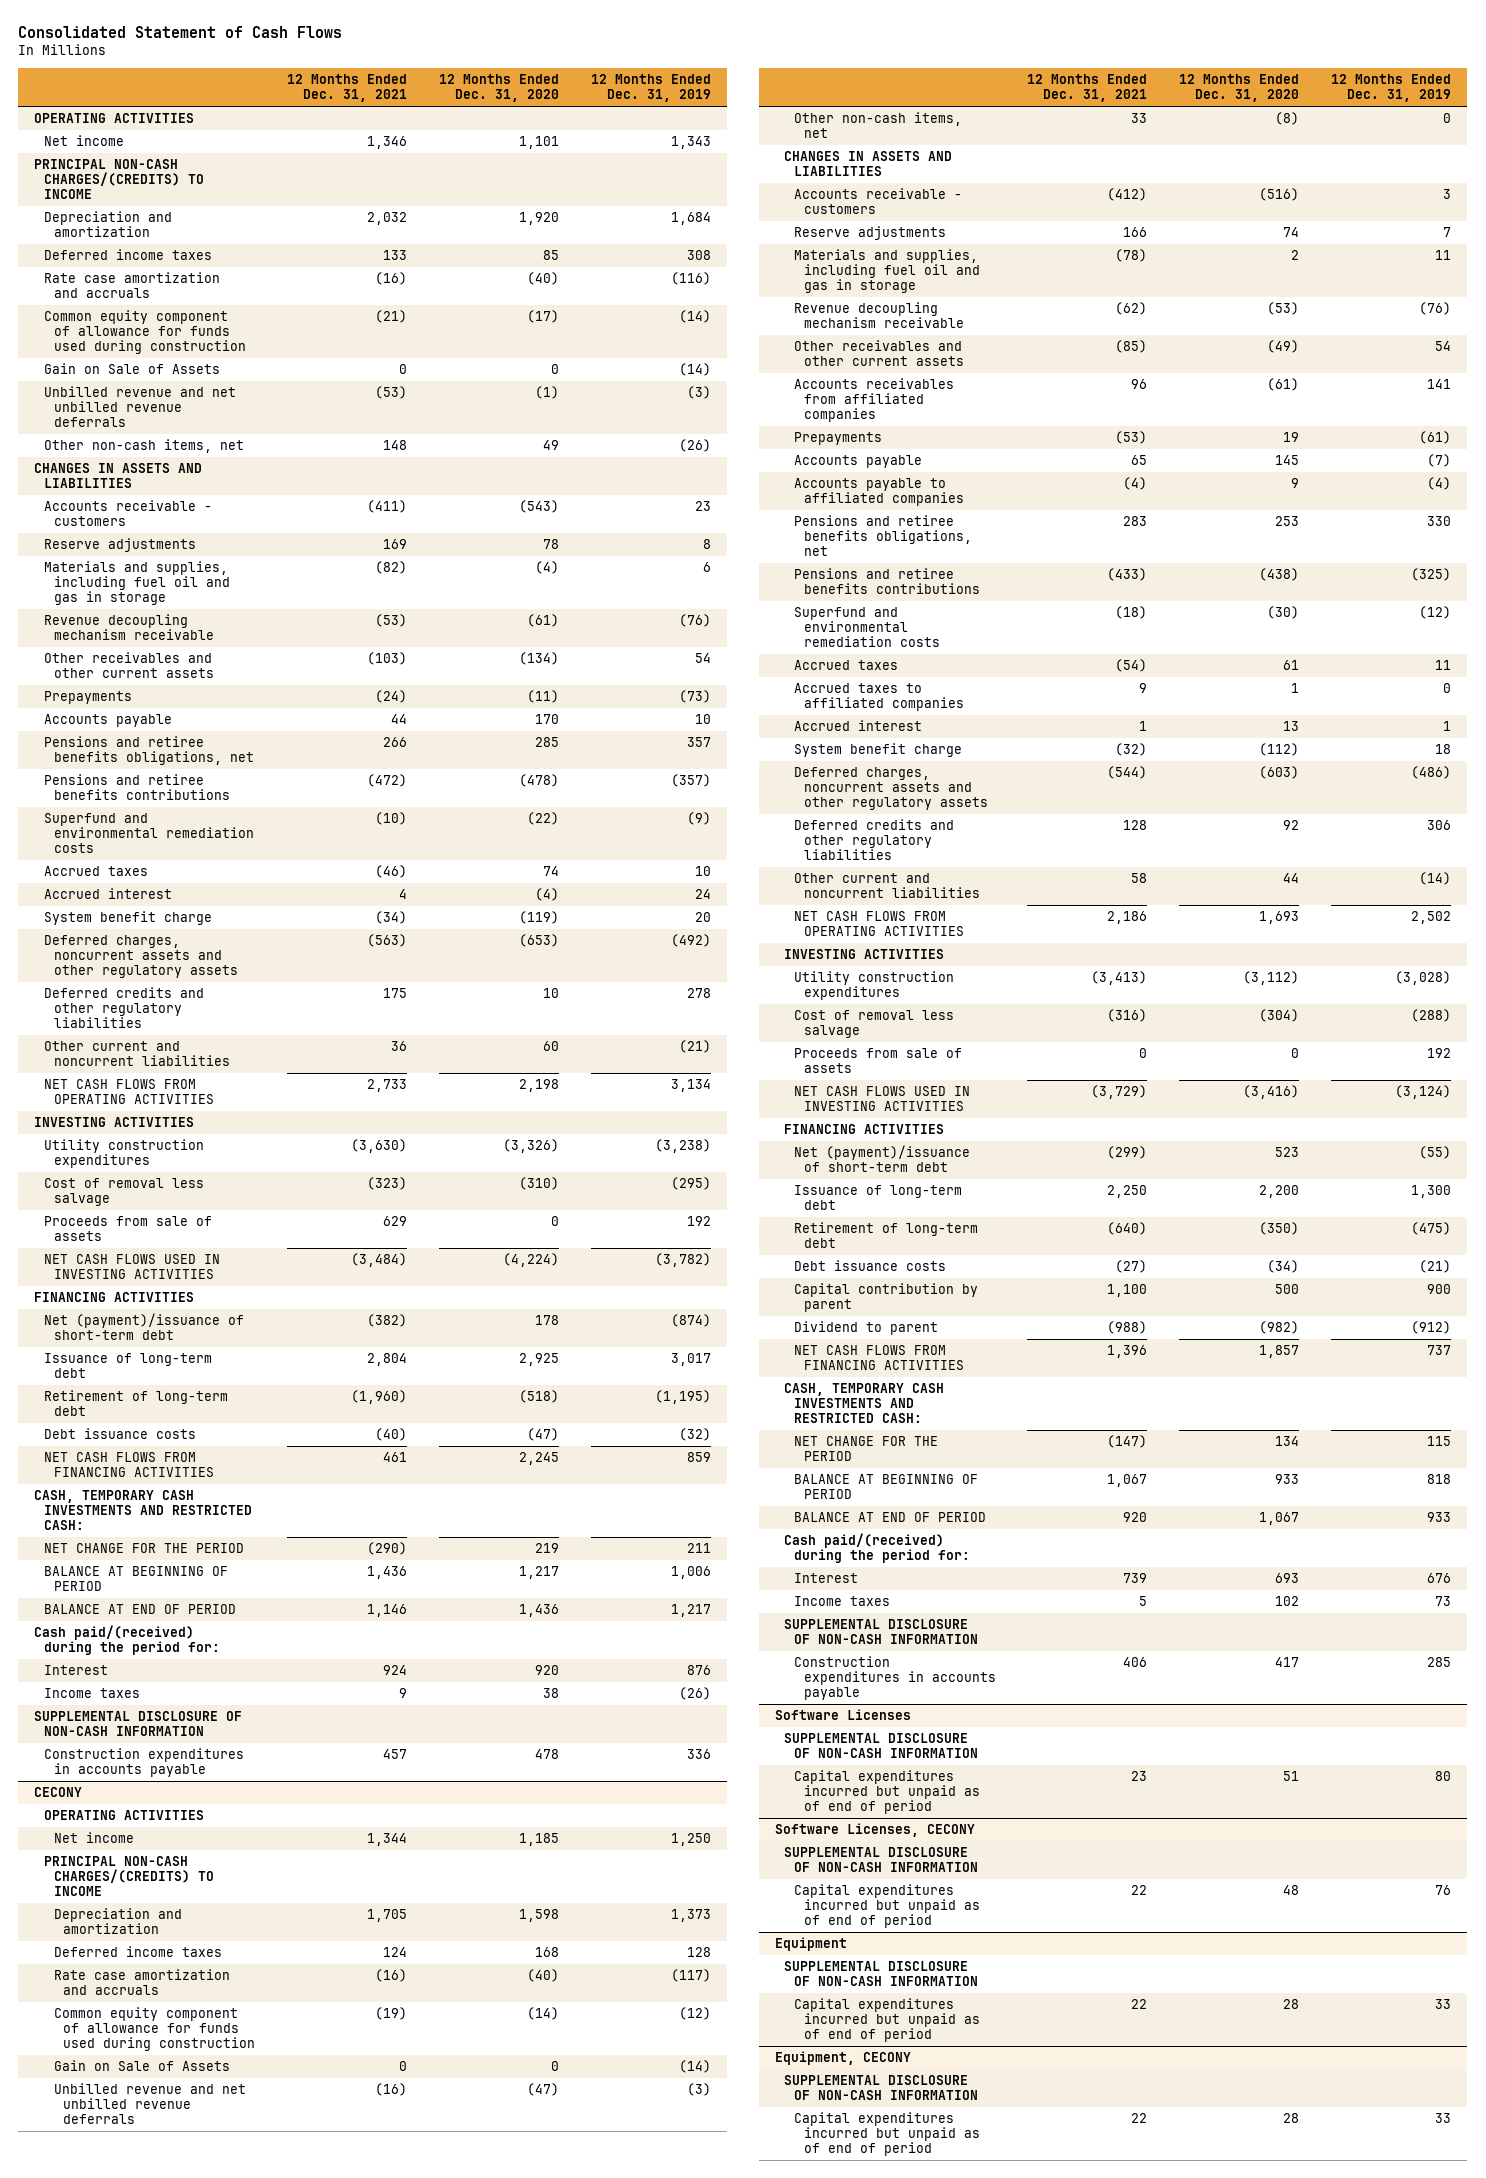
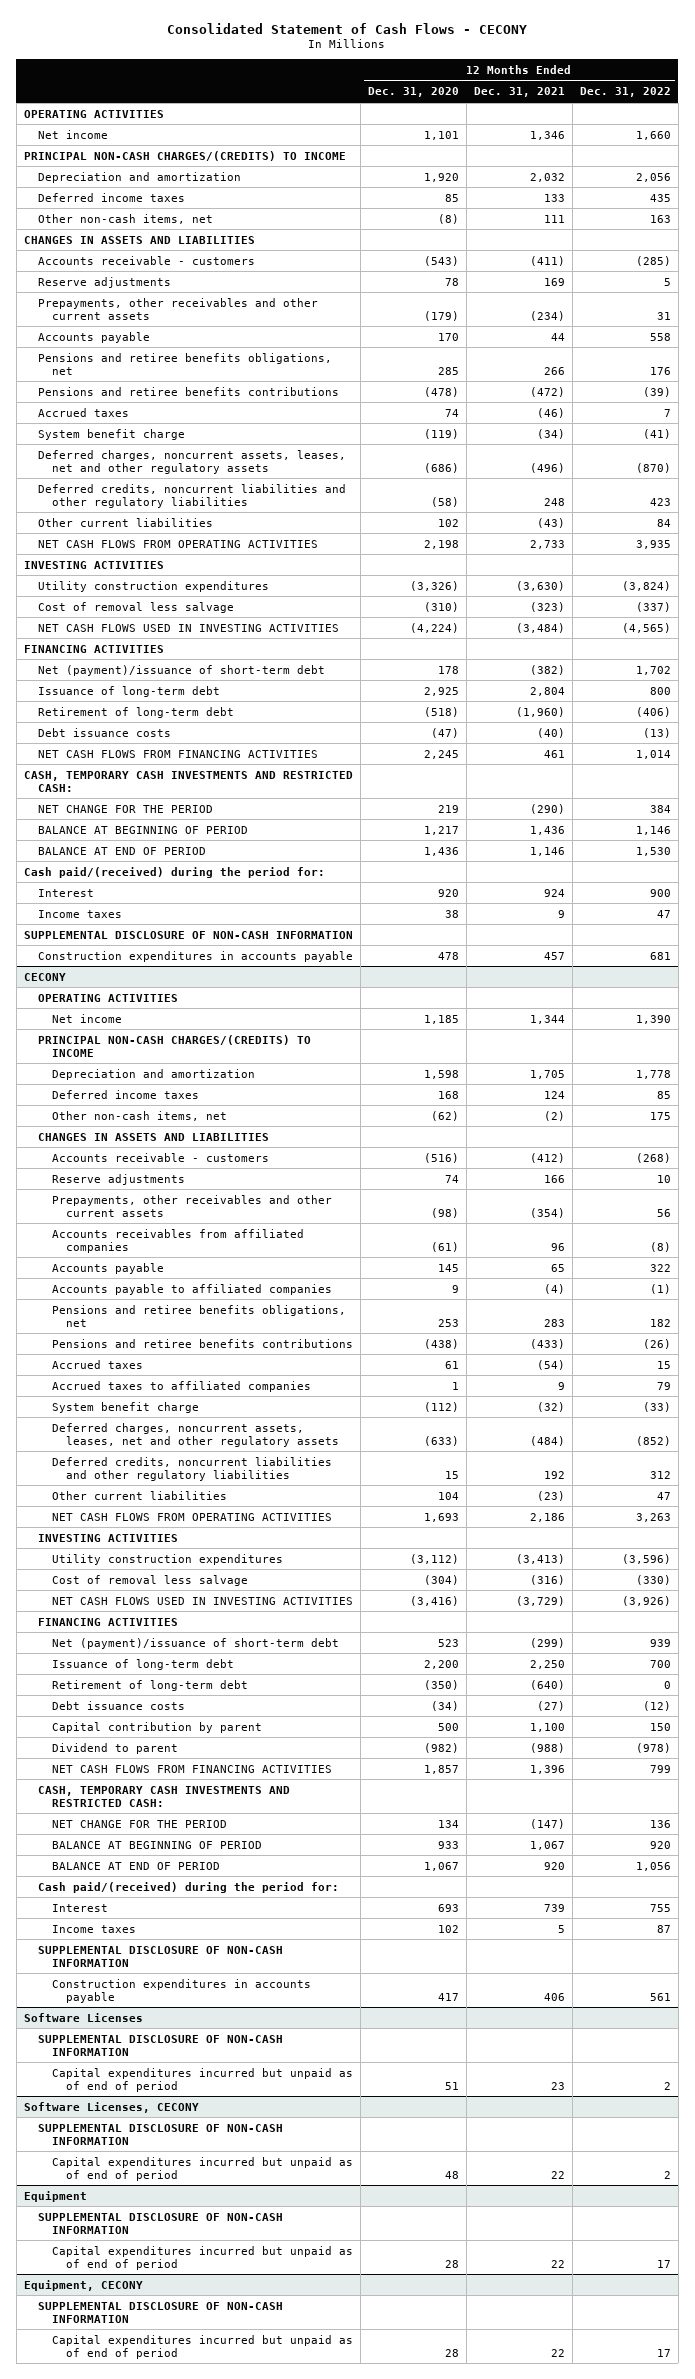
[18,26,343,39] Consolidated Statement of Cash Flows -> [167,22,528,34] Consolidated Statement of Cash Flows - CECONY
[591,74,712,103] 12 Months Ended Dec. 31, 2019 -> none
none -> [579,87,671,98] Dec. 31, 2022
[43,272,220,299] Rate case amortization and accruals -> none
[43,310,246,355] Common equity component of allowance for funds used during construction -> none
[43,363,220,375] Gain on Sale of Assets -> none
[43,386,236,428] Unbilled revenue and net unbilled revenue deferrals -> none
[383,440,408,451] 148 -> [543,214,565,223] 111
[543,440,560,451] 49 -> [437,213,459,224] (8)
[43,561,230,606] Materials and supplies, including fuel oil and gas in storage -> none
[43,614,214,641] Revenue decoupling mechanism receivable -> none
[43,691,132,705] Prepayments -> none
[43,652,214,679] Other receivables and other current assets -> [37,297,318,320] Prepayments, other receivables and other current assets
[367,652,408,666] (103) -> [529,310,565,321] (234)
[519,652,560,666] (134) -> [423,310,459,321] (179)
[43,813,254,854] Superfund and environmental remediation costs -> none
[43,888,172,900] Accrued interest -> none
[43,935,238,979] Deferred charges, noncurrent assets and other regulatory assets -> [37,449,346,474] Deferred charges, noncurrent assets, leases, net and other regulatory assets
[367,934,408,948] (563) -> [529,462,565,473] (496)
[519,934,560,948] (653) -> [423,462,459,473] (686)
[43,987,204,1029] Deferred credits and other regulatory liabilities -> [37,483,346,508] Deferred credits, noncurrent liabilities and other regulatory liabilities
[383,988,408,999] 175 -> [543,497,565,506] 248
[543,988,560,999] 10 -> [430,496,459,507] (58)
[43,1041,230,1067] Other current and noncurrent liabilities -> [37,517,213,527] Other current liabilities
[391,1041,408,1052] 36 -> [536,517,565,528] (43)
[543,1041,560,1052] 60 -> [437,518,459,527] 102
[43,1216,212,1242] Proceeds from sale of assets -> none
[53,1969,230,1996] Rate case amortization and accruals -> none
[53,2007,256,2052] Common equity component of allowance for funds used during construction -> none
[53,2060,230,2072] Gain on Sale of Assets -> none
[53,2083,246,2125] Unbilled revenue and net unbilled revenue deferrals -> none
[1131,113,1148,124] 33 -> [543,1110,565,1121] (2)
[1275,112,1300,126] (8) -> [430,1110,459,1121] (62)
[793,249,980,294] Materials and supplies, including fuel oil and gas in storage -> none
[793,302,964,329] Revenue decoupling mechanism receivable -> none
[793,340,964,367] Other receivables and other current assets -> [51,1194,332,1217] Prepayments, other receivables and other current assets
[1115,340,1148,354] (85) -> [529,1207,565,1218] (354)
[1267,340,1300,354] (49) -> [430,1207,459,1218] (98)
[793,432,882,446] Prepayments -> none
[793,607,940,648] Superfund and environmental remediation costs -> none
[793,720,922,732] Accrued interest -> none
[793,767,988,811] Deferred charges, noncurrent assets and other regulatory assets -> [51,1422,339,1447] Deferred charges, noncurrent assets, leases, net and other regulatory assets
[1107,766,1148,780] (544) -> [529,1435,565,1446] (484)
[1259,766,1300,780] (603) -> [423,1435,459,1446] (633)
[793,819,954,861] Deferred credits and other regulatory liabilities -> [51,1456,332,1481] Deferred credits, noncurrent liabilities and other regulatory liabilities
[1123,820,1148,831] 128 -> [543,1470,565,1479] 192
[1283,820,1300,831] 92 -> [444,1470,459,1479] 15
[793,873,980,899] Other current and noncurrent liabilities -> [51,1490,227,1500] Other current liabilities
[1131,873,1148,884] 58 -> [536,1490,565,1501] (23)
[1283,873,1300,884] 44 -> [437,1491,459,1500] 104
[793,1048,962,1074] Proceeds from sale of assets -> none

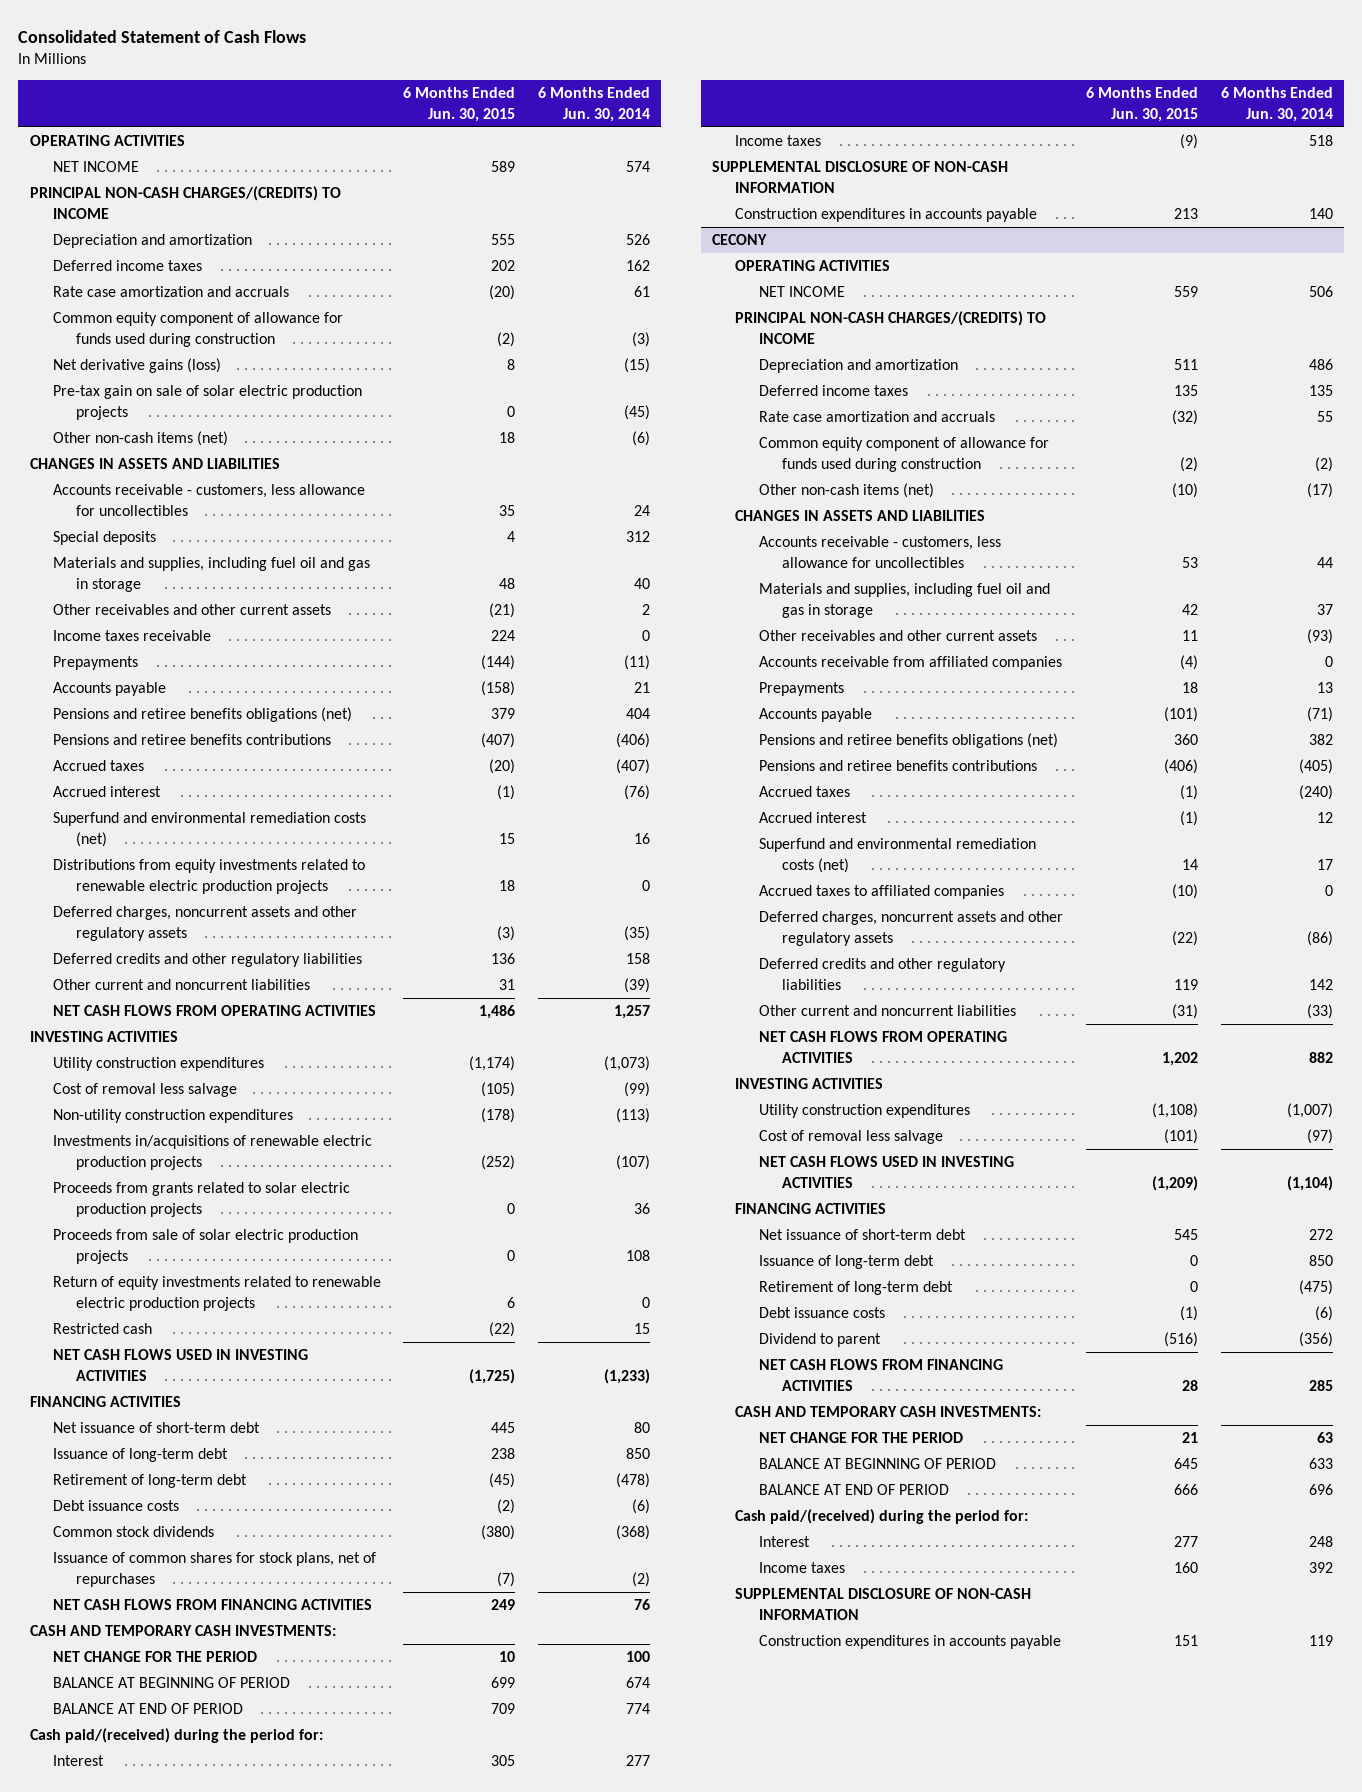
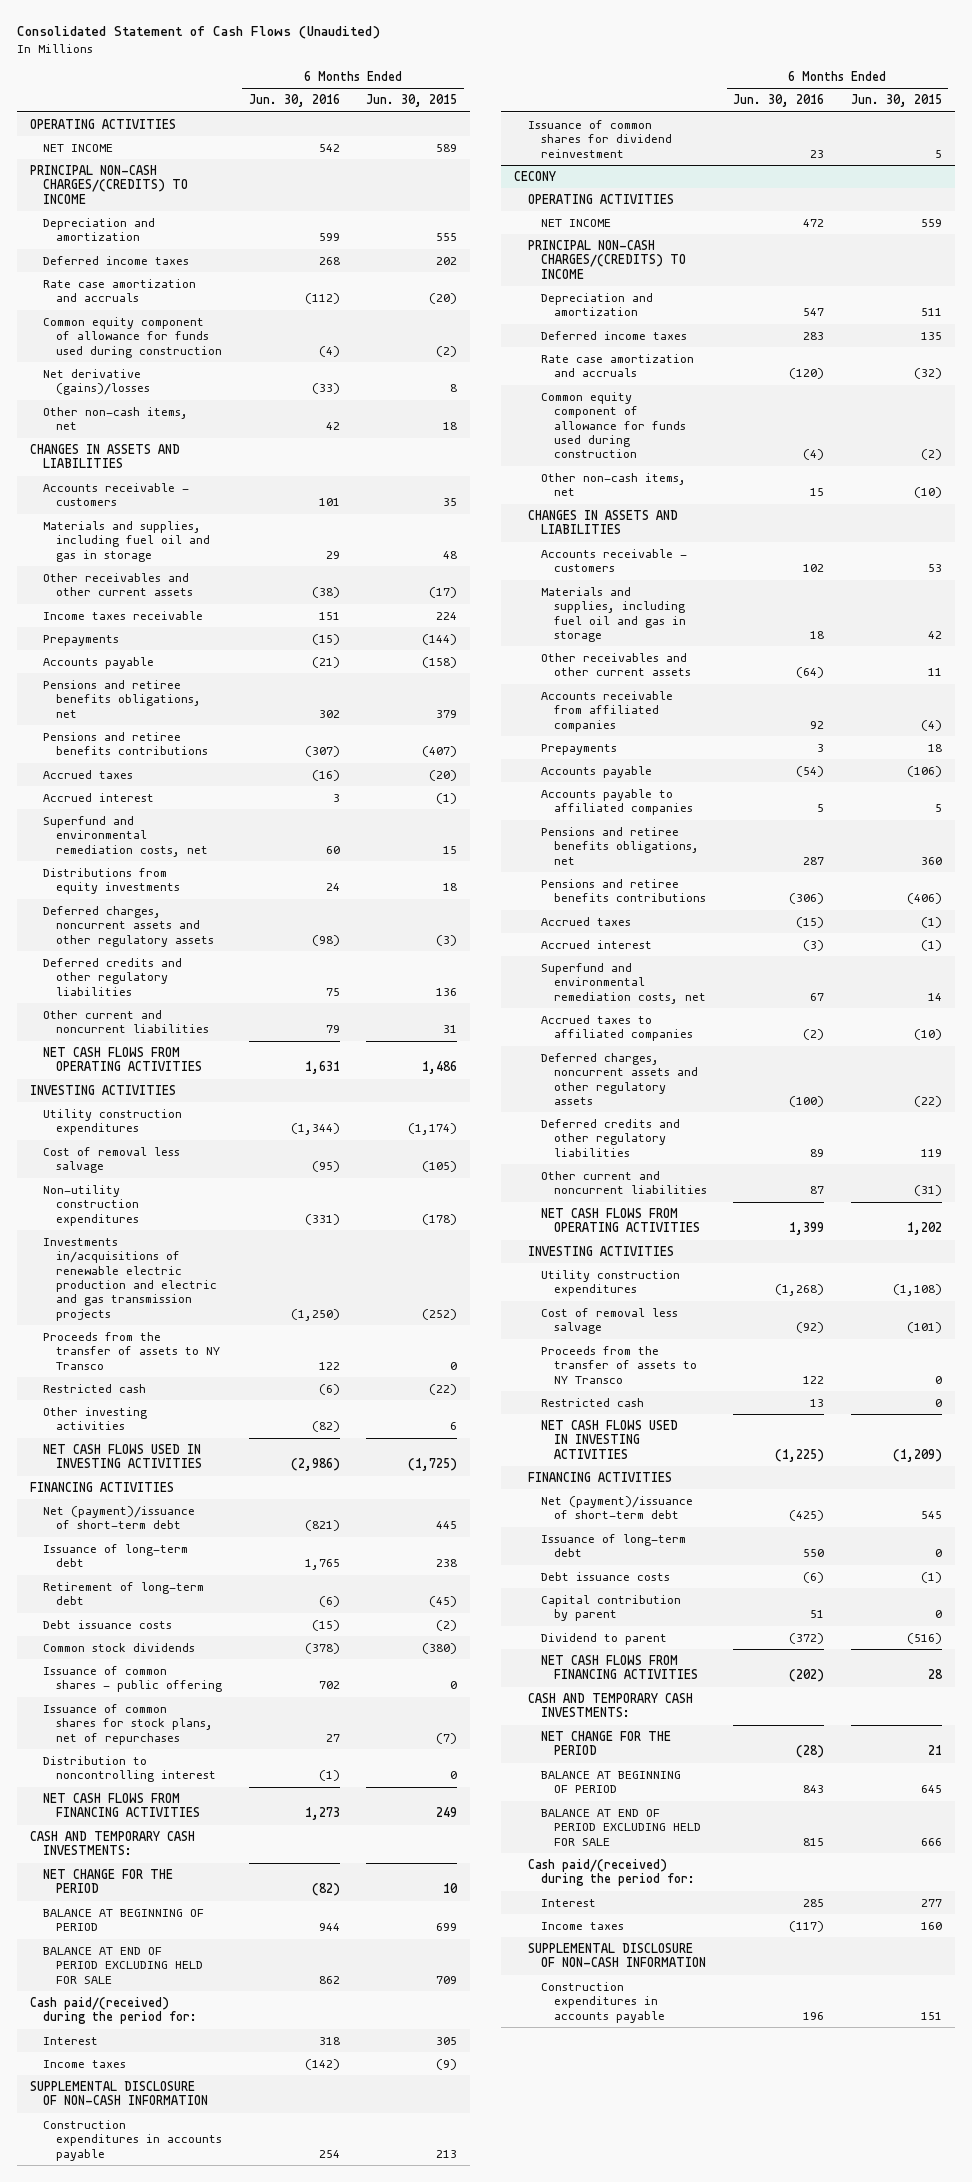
[18,29,307,43] Consolidated Statement of Cash Flows -> [16,26,380,40] Consolidated Statement of Cash Flows (Unaudited)
[538,87,651,122] 6 Months Ended Jun. 30, 2014 -> none
none -> [248,94,340,108] Jun. 30, 2016
[52,385,362,420] Pre-tax gain on sale of solar electric production projects -> none
[52,358,221,374] Net derivative gains (loss) -> [43,368,151,396] Net derivative (gains)/losses
[52,431,228,447] Other non-cash items (net) -> [43,406,189,431] Other non-cash items, net
[52,531,156,546] Special deposits -> none
[52,484,365,516] Accounts receivable - customers, less allowance for uncollectibles -> [43,482,190,507] Accounts receivable - customers
[489,603,516,619] (21) -> [429,587,458,599] (17)
[52,707,352,723] Pensions and retiree benefits obligations (net) -> [43,679,202,718] Pensions and retiree benefits obligations, net
[52,812,366,847] Superfund and environmental remediation costs (net) -> [43,815,209,857] Superfund and environmental remediation costs, net
[52,859,365,894] Distributions from equity investments related to renewable electric production projects -> [43,867,181,895] Distributions from equity investments
[52,1182,350,1217] Proceeds from grants related to solar electric production projects -> none
[52,1229,358,1264] Proceeds from sale of solar electric production projects -> none
[52,1276,381,1311] Return of equity investments related to renewable electric production projects -> none
[52,1135,372,1170] Investments in/acquisitions of renewable electric production projects -> [43,1237,218,1321] Investments in/acquisitions of renewable electric production and electric and gas transmission projects
none -> [43,1331,221,1370] Proceeds from the transfer of assets to NY Transco
none -> [43,1406,148,1431] Other investing activities
[52,1422,260,1434] Net issuance of short-term debt -> [43,1505,196,1530] Net (payment)/issuance of short-term debt
none -> [43,1665,223,1693] Issuance of common shares - public offering
none -> [43,1755,217,1783] Distribution to noncontrolling interest
[52,1703,243,1715] BALANCE AT END OF PERIOD -> [43,1946,204,1984] BALANCE AT END OF PERIOD EXCLUDING HELD FOR SALE
none -> [527,119,672,158] Issuance of common shares for dividend reinvestment
[758,483,934,499] Other non-cash items (net) -> [540,472,686,497] Other non-cash items, net
[758,536,1001,568] Accounts receivable - customers, less allowance for uncollectibles -> [540,548,687,573] Accounts receivable - customers
[1163,707,1198,723] (101) -> [906,765,942,777] (106)
none -> [540,788,693,816] Accounts payable to affiliated companies
[758,733,1058,749] Pensions and retiree benefits obligations (net) -> [540,826,699,865] Pensions and retiree benefits obligations, net
[758,838,1036,873] Superfund and environmental remediation costs (net) -> [540,962,706,1004] Superfund and environmental remediation costs, net
none -> [540,1345,697,1384] Proceeds from the transfer of assets to NY Transco
none -> [540,1397,644,1407] Restricted cash
[758,1229,966,1241] Net issuance of short-term debt -> [540,1495,693,1520] Net (payment)/issuance of short-term debt
[758,1281,953,1296] Retirement of long-term debt -> none
none -> [540,1594,681,1622] Capital contribution by parent
[758,1484,949,1496] BALANCE AT END OF PERIOD -> [540,1808,701,1846] BALANCE AT END OF PERIOD EXCLUDING HELD FOR SALE

